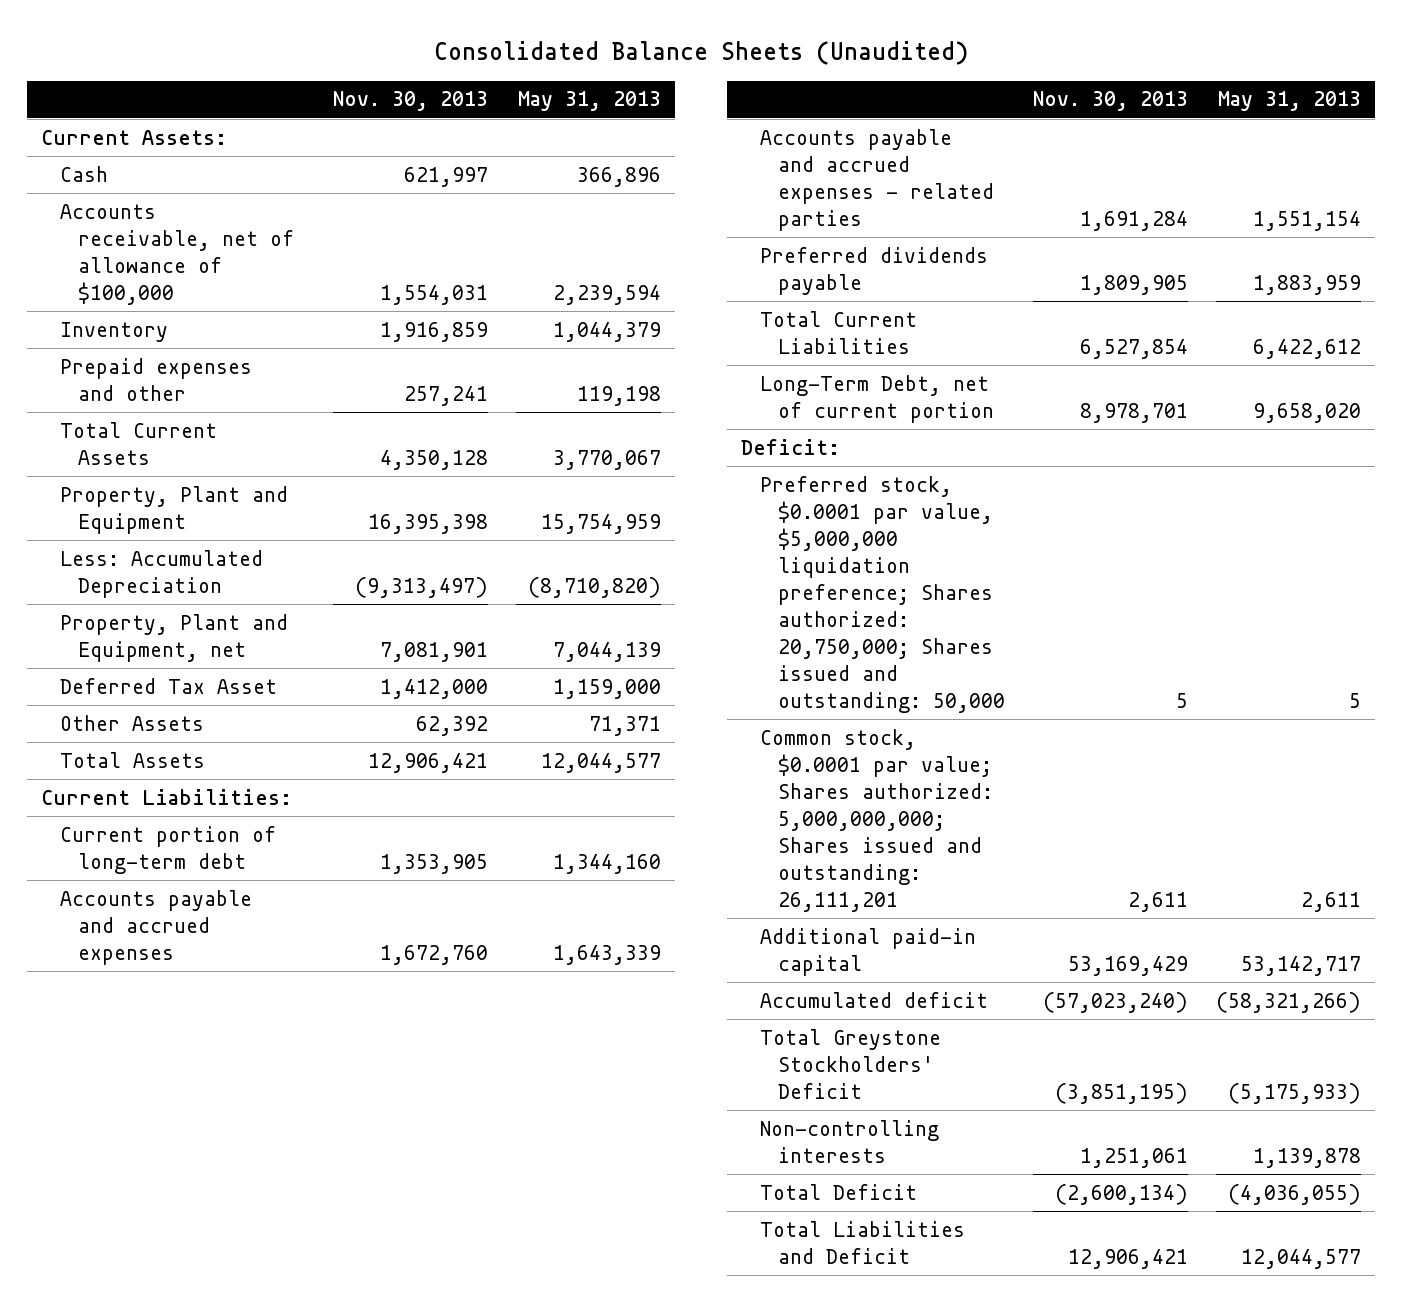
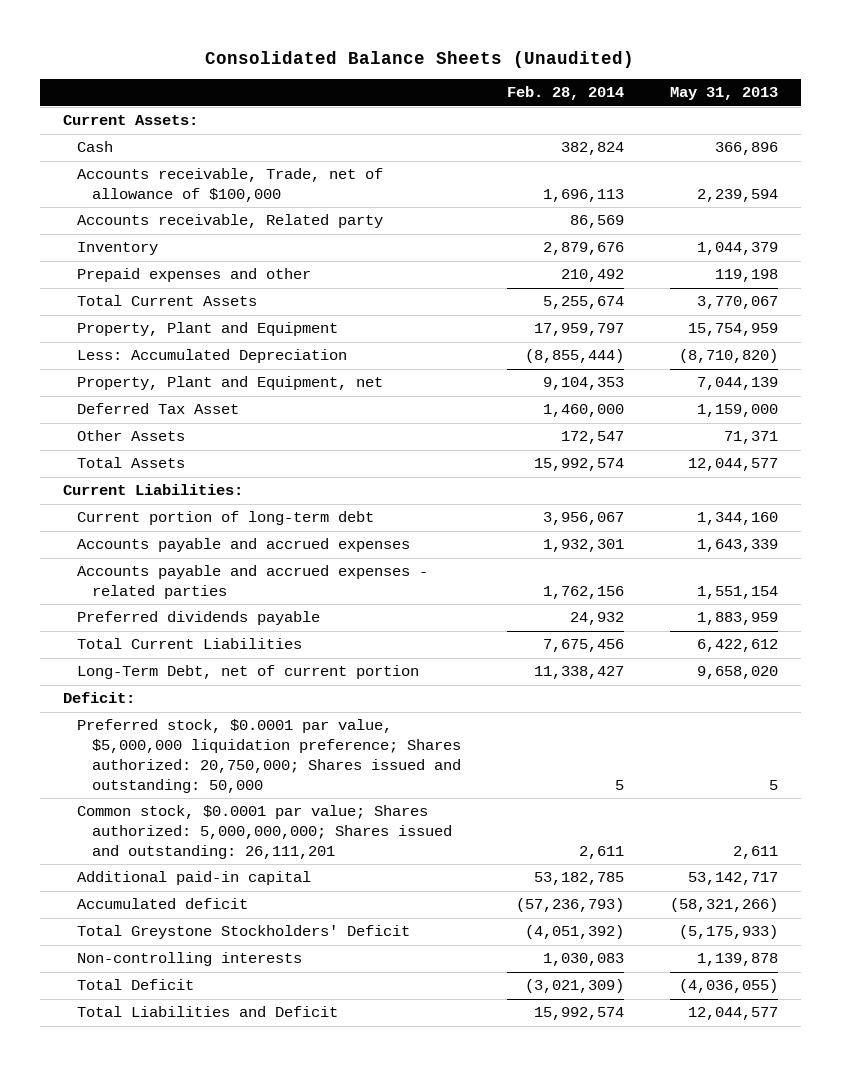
[333,91,489,112] Nov. 30, 2013 -> none
none -> [507,86,625,101] Feb. 28, 2014
[59,203,295,305] Accounts receivable, net of allowance of $100,000 -> [77,168,384,203] Accounts receivable, Trade, net of allowance of $100,000
none -> [77,214,384,229] Accounts receivable, Related party

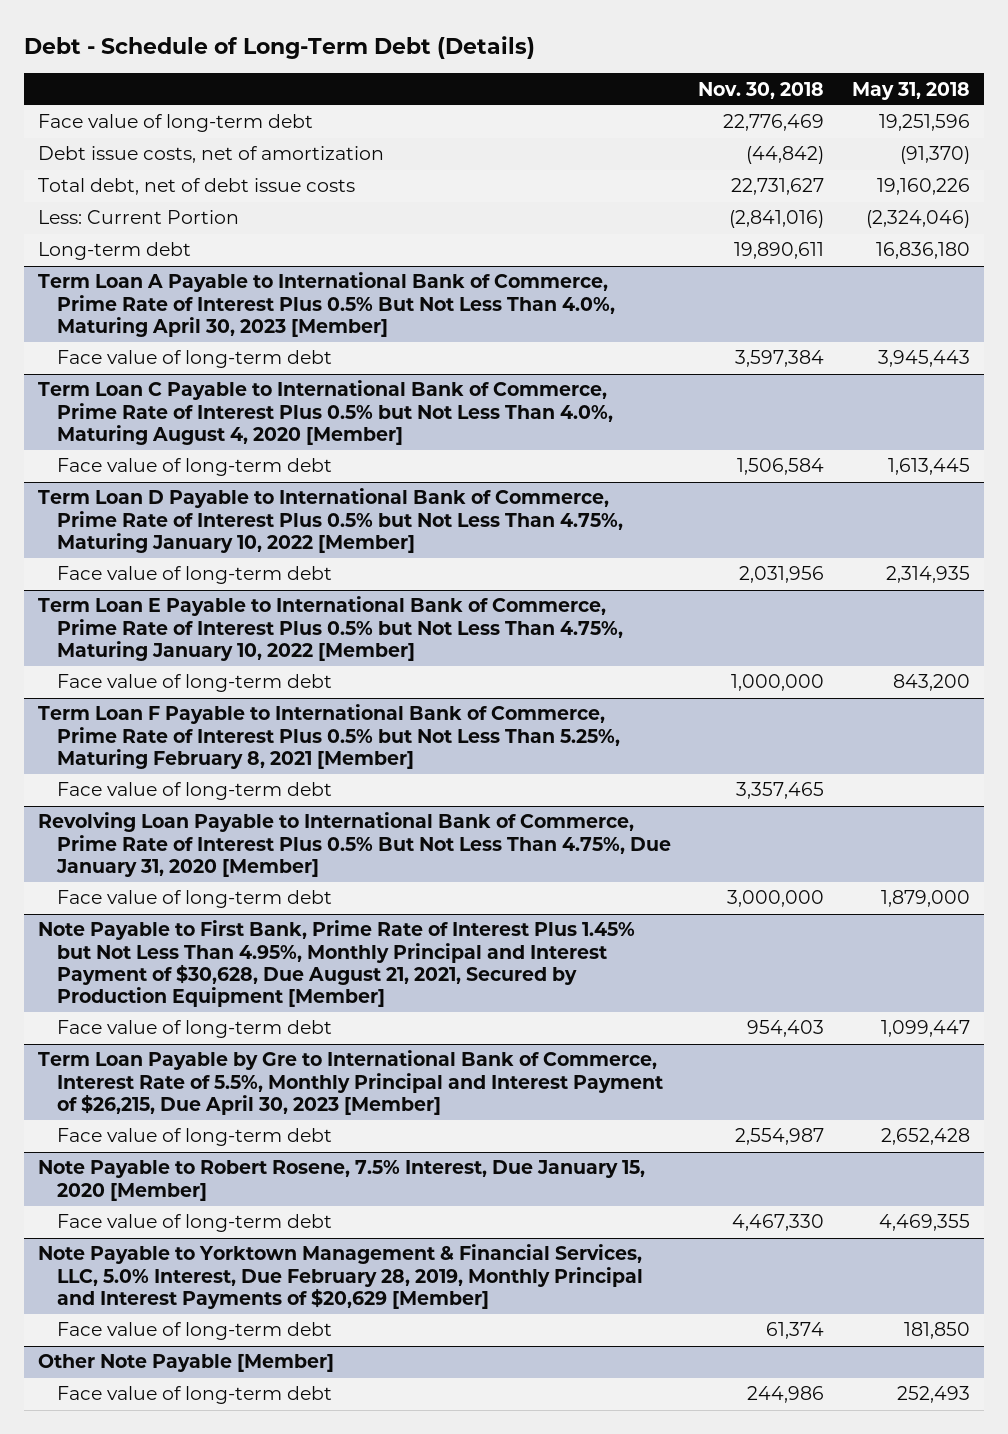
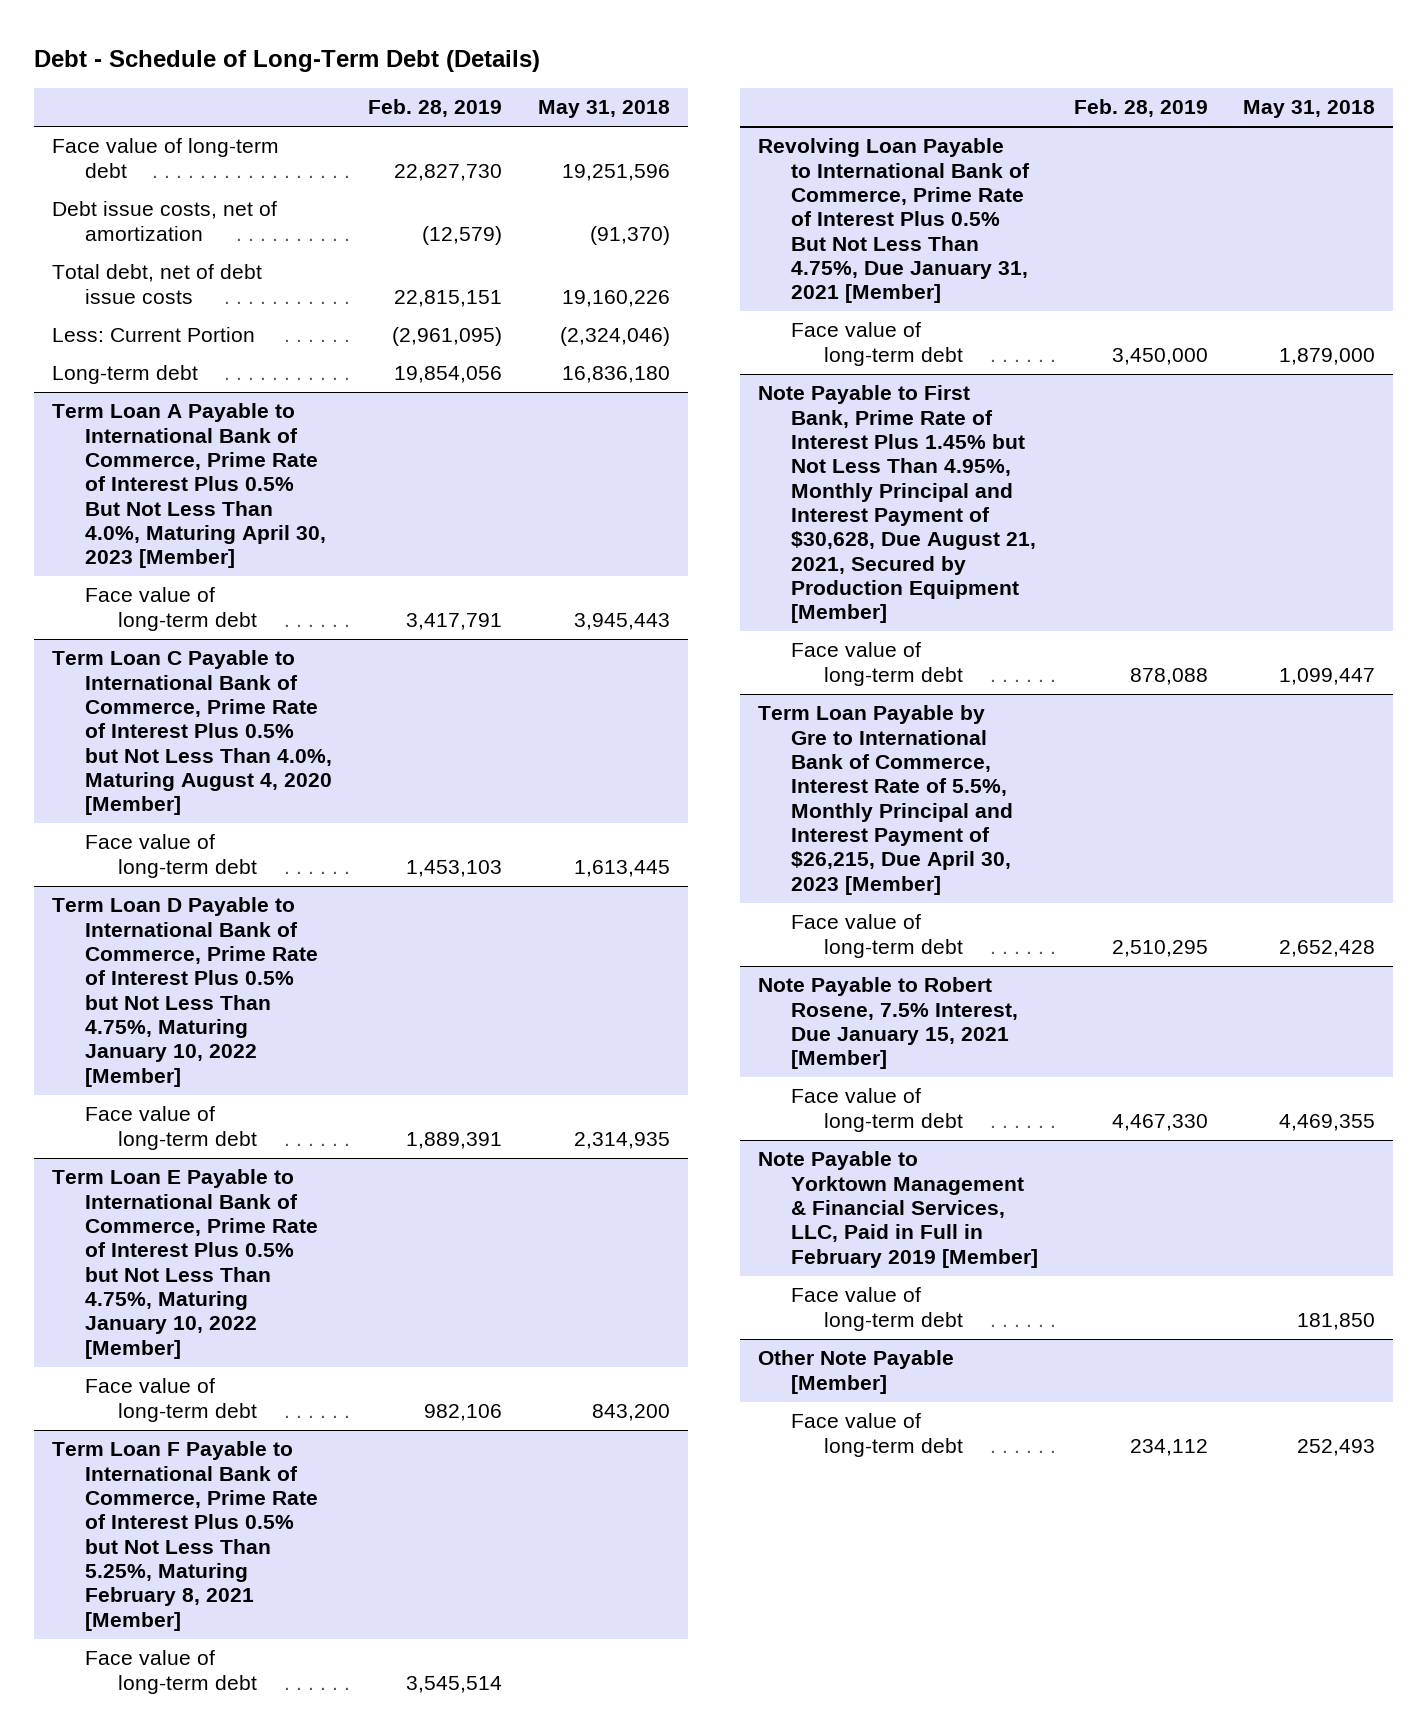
[698,81,825,99] Nov. 30, 2018 -> none
none -> [368,99,503,118] Feb. 28, 2019
[38,812,671,877] Revolving Loan Payable to International Bank of Commerce, Prime Rate of Interest Plus 0.5% But Not Less Than 4.75%, Due January 31, 2020 [Member] -> [757,138,1030,304] Revolving Loan Payable to International Bank of Commerce, Prime Rate of Interest Plus 0.5% But Not Less Than 4.75%, Due January 31, 2021 [Member]
[38,1160,646,1201] Note Payable to Robert Rosene, 7.5% Interest, Due January 15, 2020 [Member] -> [757,977,1018,1070] Note Payable to Robert Rosene, 7.5% Interest, Due January 15, 2021 [Member]
[38,1244,643,1309] Note Payable to Yorktown Management & Financial Services, LLC, 5.0% Interest, Due February 28, 2019, Monthly Principal and Interest Payments of $20,629 [Member] -> [757,1151,1038,1268] Note Payable to Yorktown Management & Financial Services, LLC, Paid in Full in February 2019 [Member]

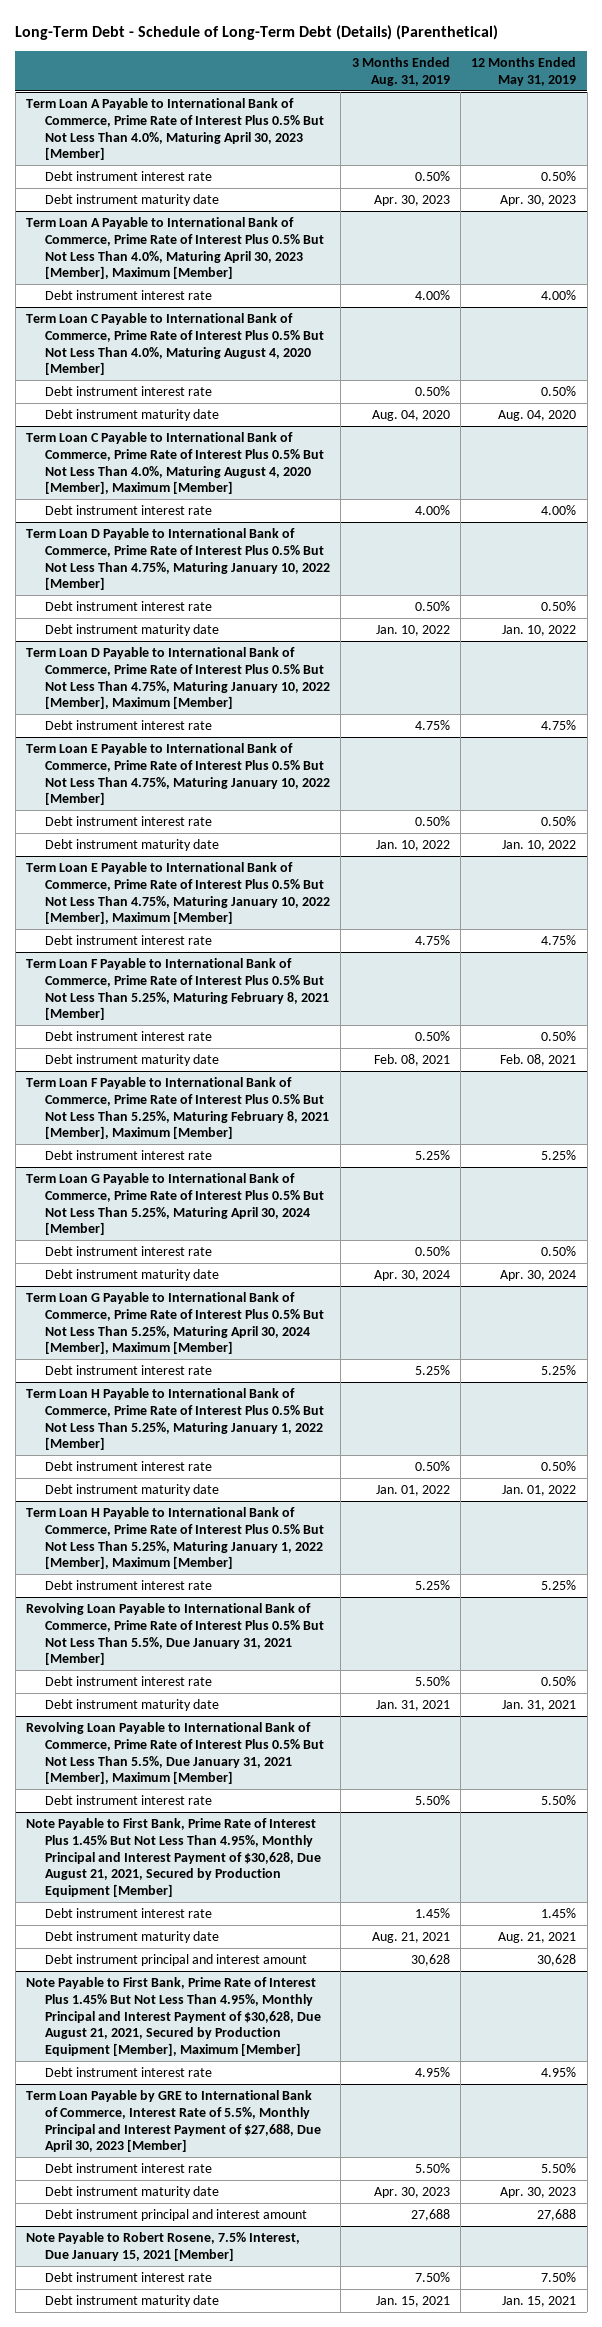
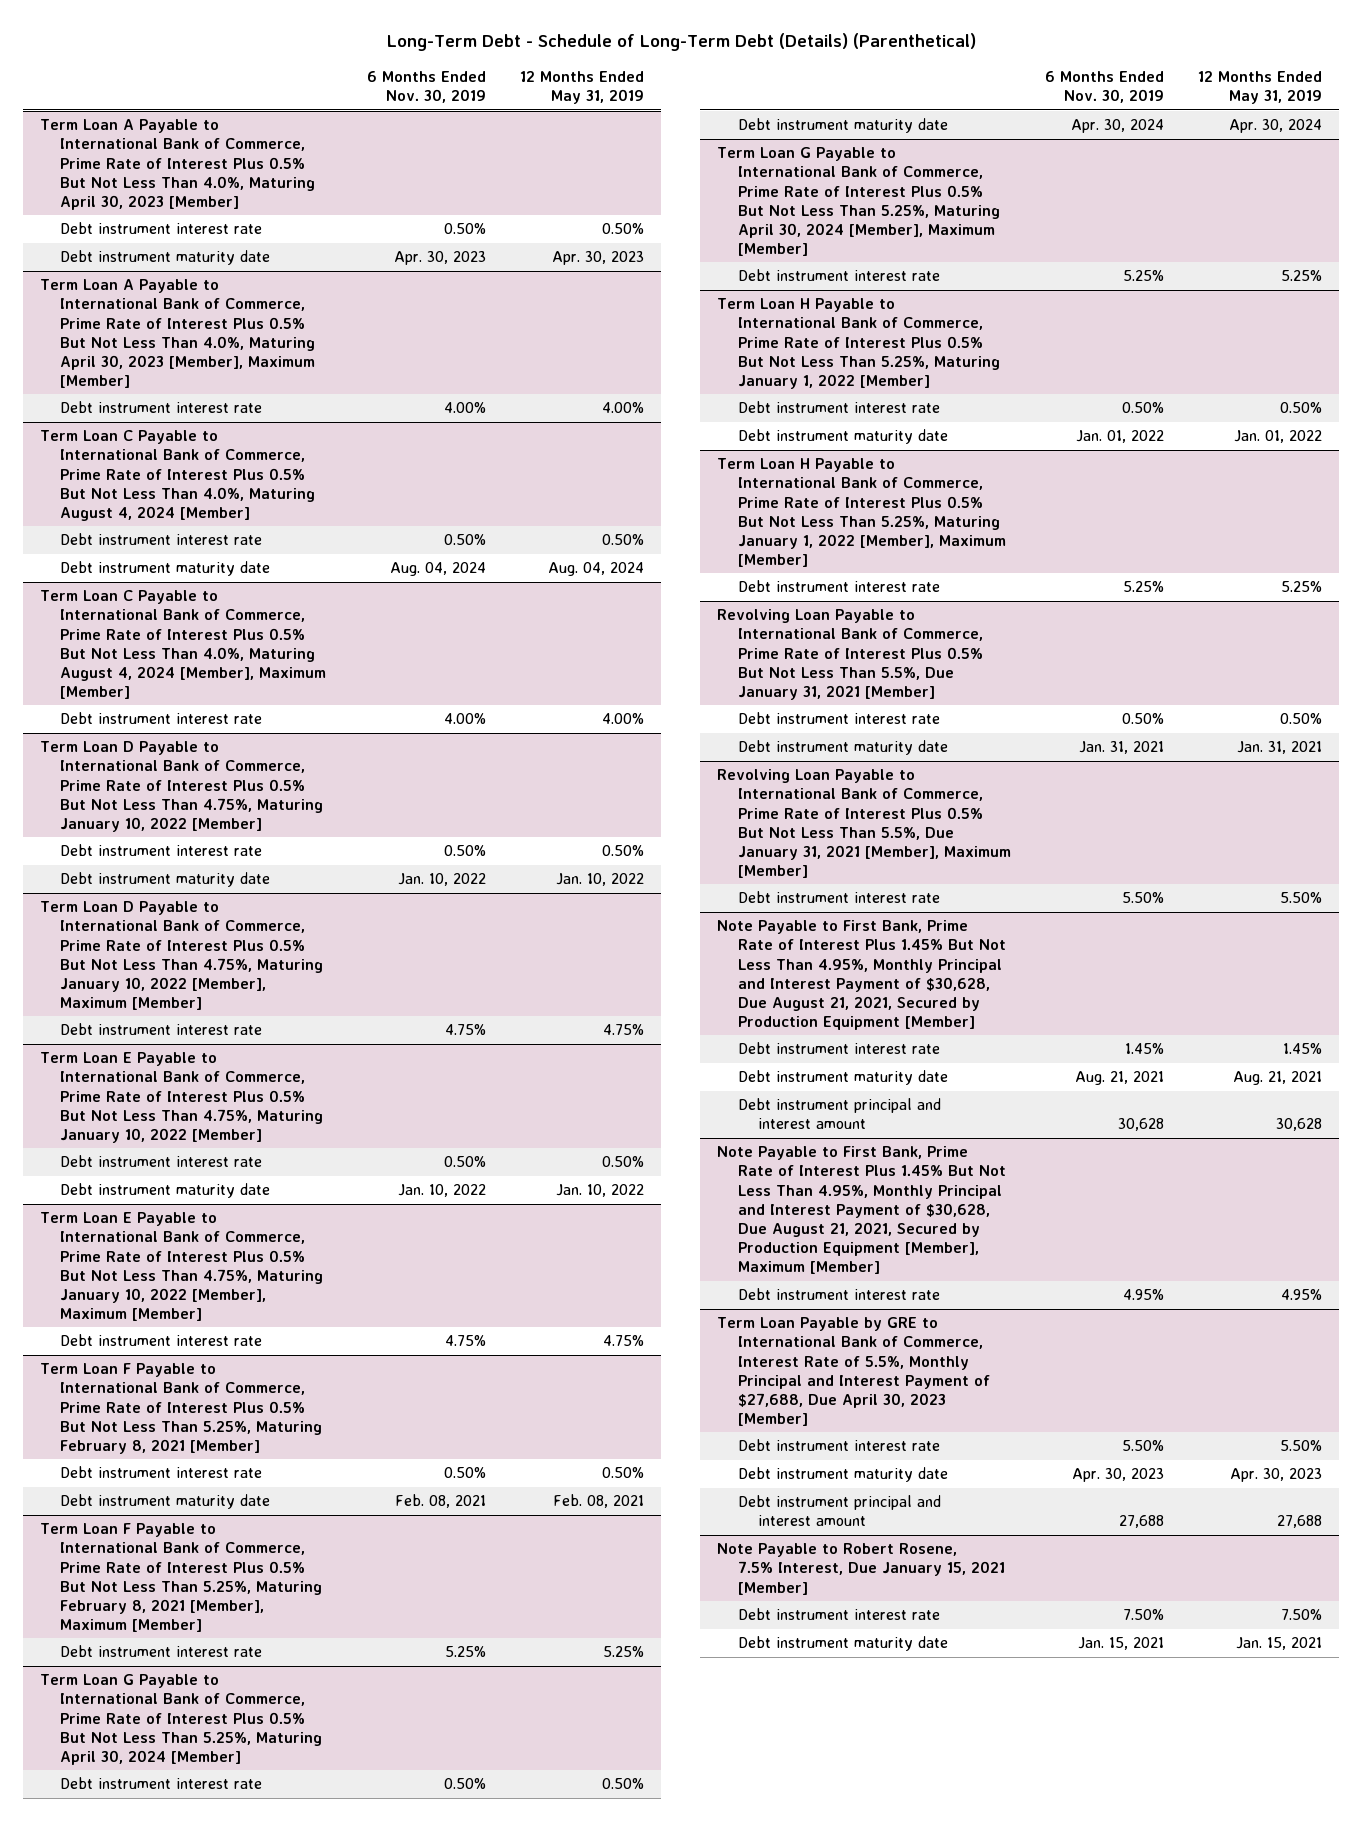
[351,56,450,86] 3 Months Ended Aug. 31, 2019 -> none
none -> [366,71,486,104] 6 Months Ended Nov. 30, 2019
[26,313,324,376] Term Loan C Payable to International Bank of Commerce, Prime Rate of Interest Plus 0.5% But Not Less Than 4.0%, Maturing August 4, 2020 [Member] -> [39,430,315,521] Term Loan C Payable to International Bank of Commerce, Prime Rate of Interest Plus 0.5% But Not Less Than 4.0%, Maturing August 4, 2024 [Member]
[498,410,577,422] Aug. 04, 2020 -> [547,562,644,577] Aug. 04, 2024
[26,432,324,495] Term Loan C Payable to International Bank of Commerce, Prime Rate of Interest Plus 0.5% But Not Less Than 4.0%, Maturing August 4, 2020 [Member], Maximum [Member] -> [39,590,326,700] Term Loan C Payable to International Bank of Commerce, Prime Rate of Interest Plus 0.5% But Not Less Than 4.0%, Maturing August 4, 2024 [Member], Maximum [Member]

